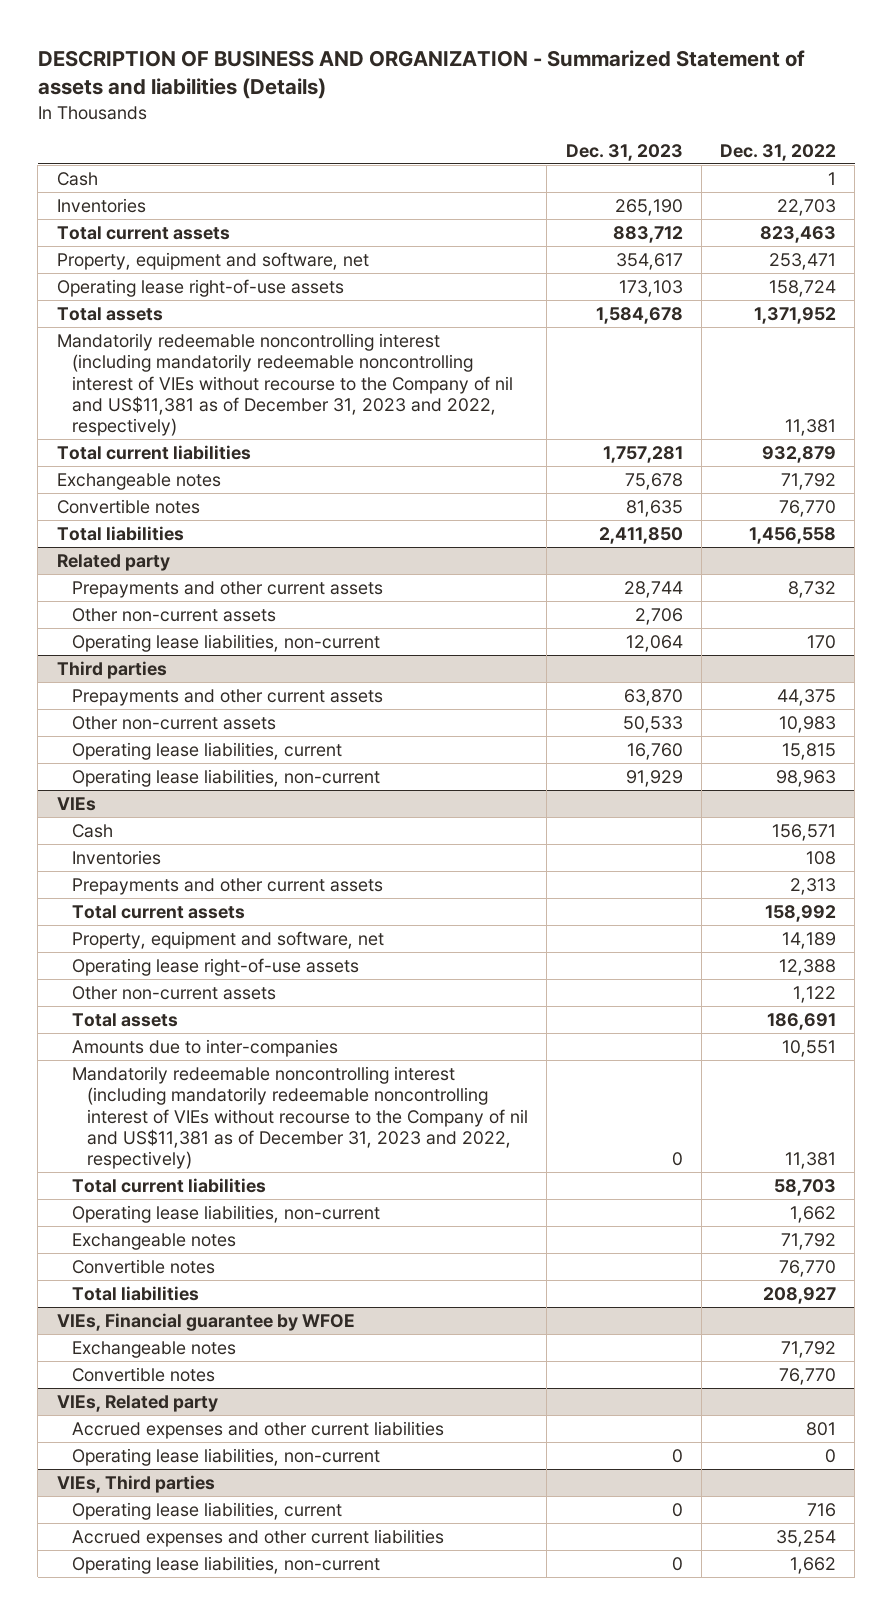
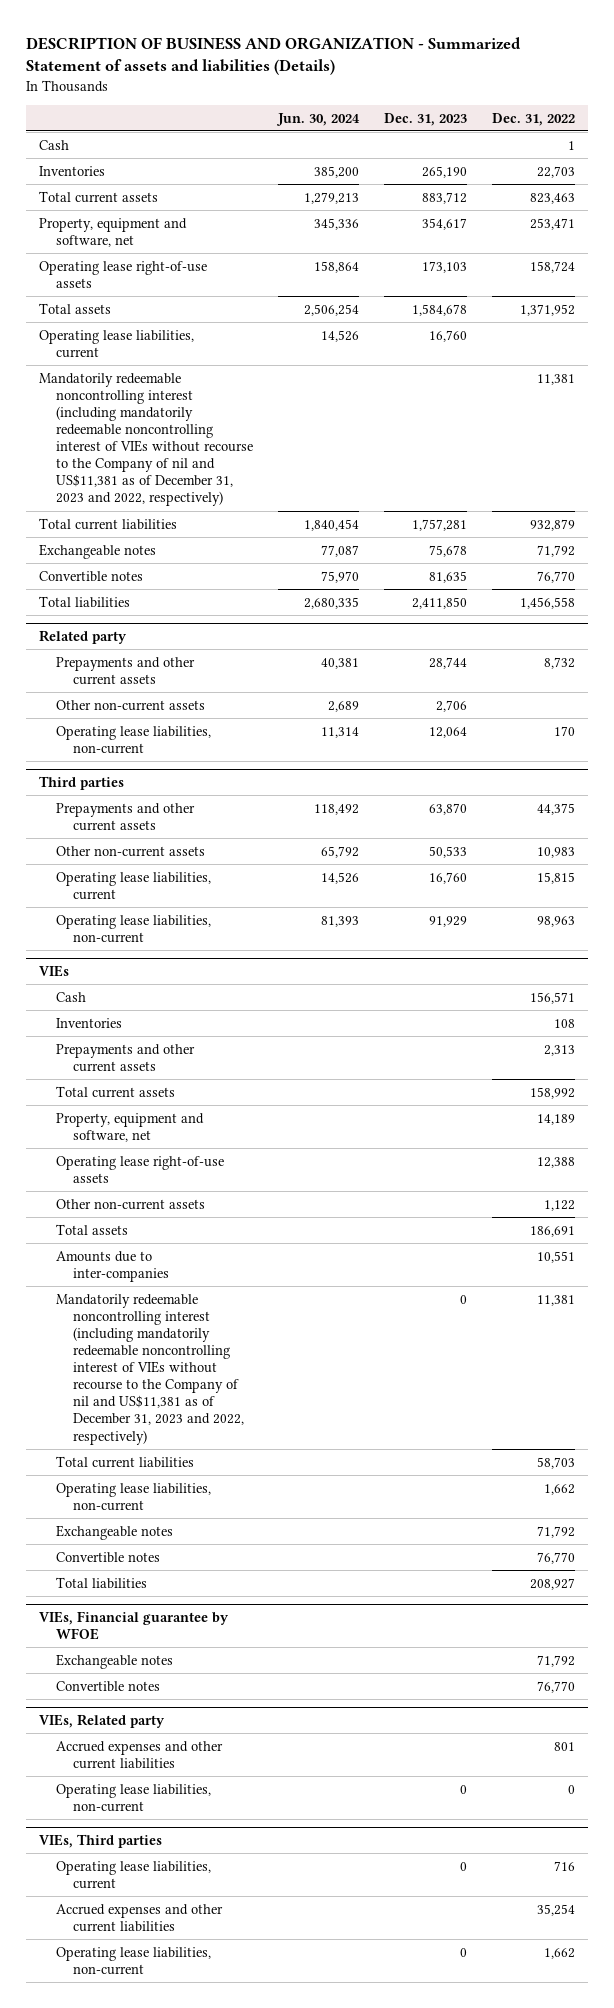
none -> [275,112,360,126] Jun. 30, 2024
none -> [38,329,194,358] Operating lease liabilities, current

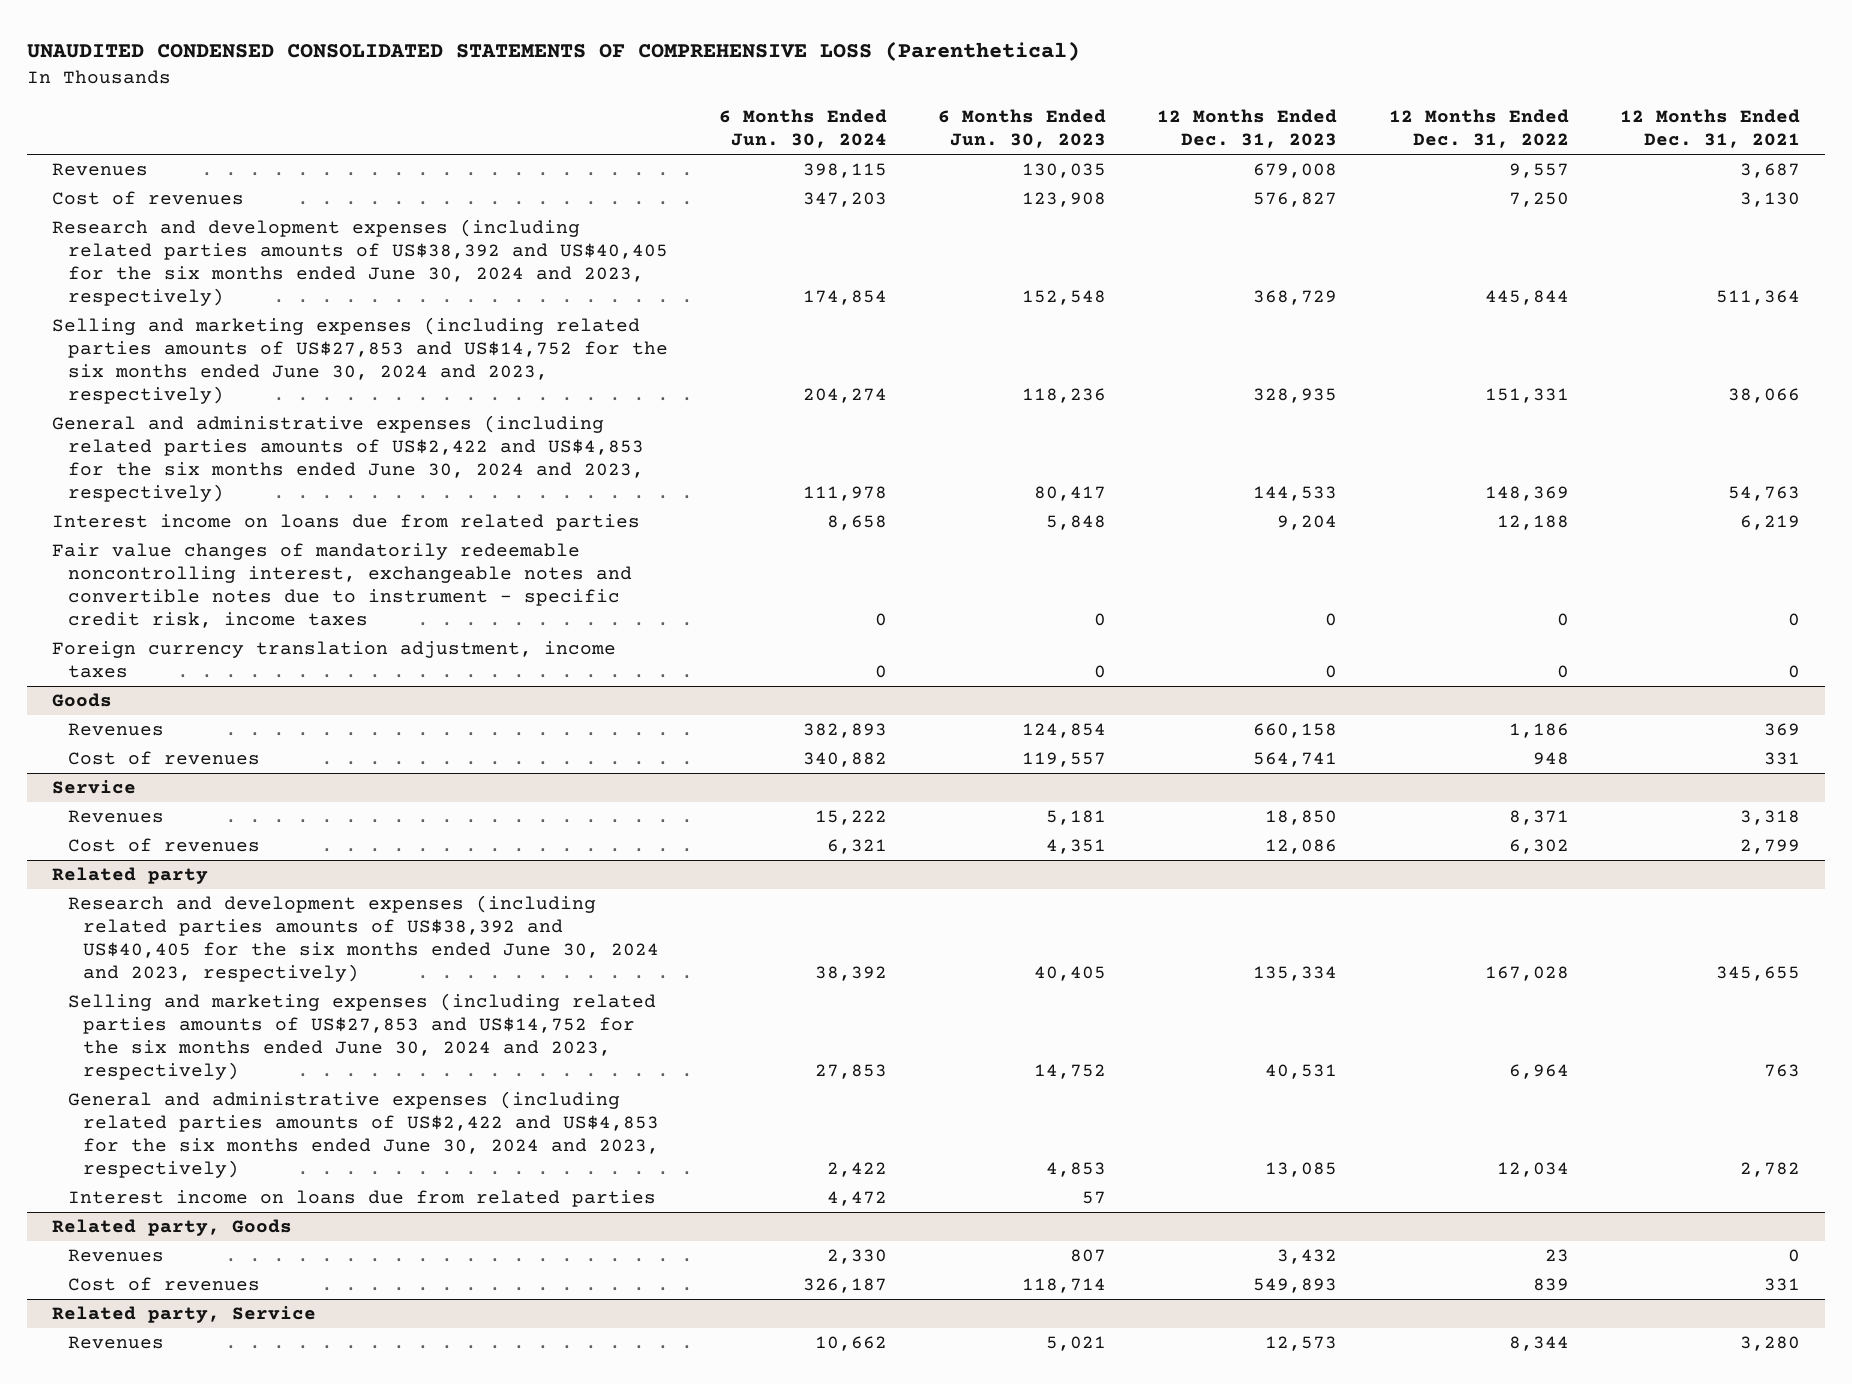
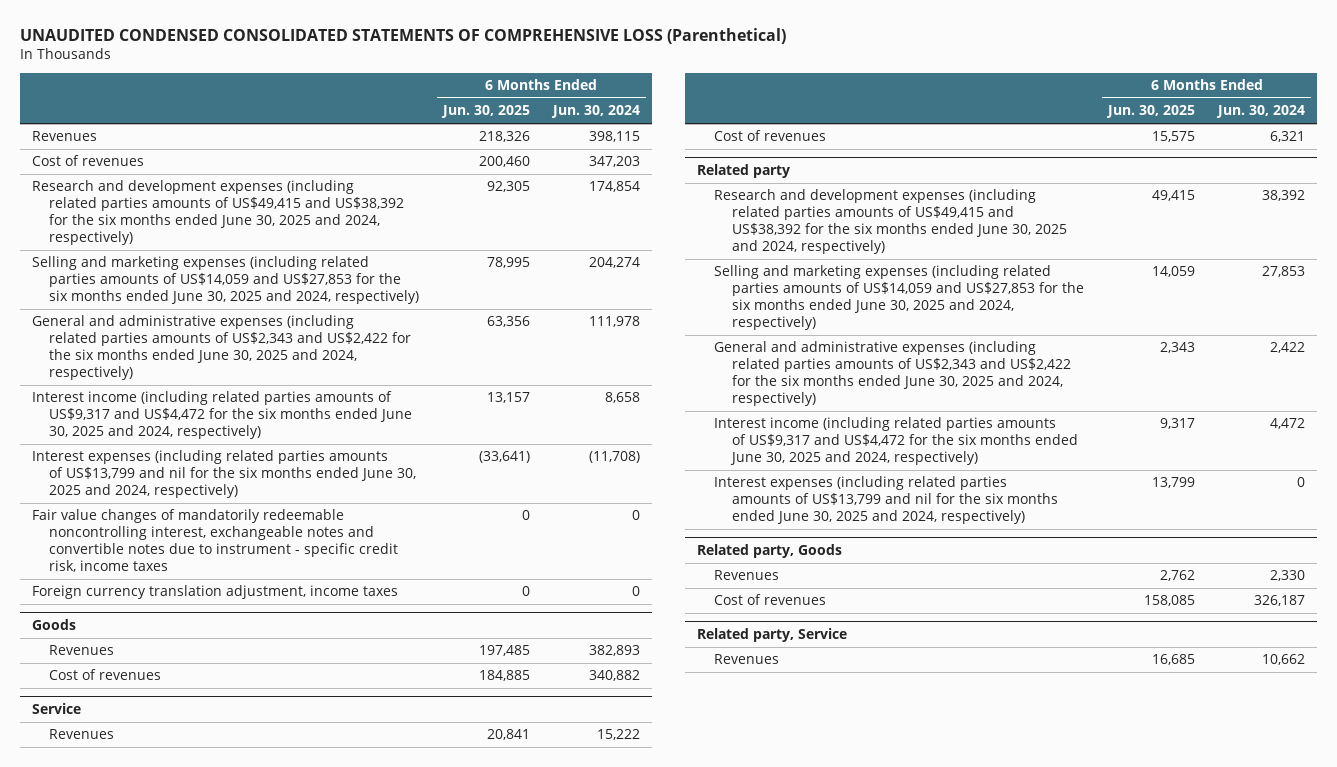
[938,109,1107,149] 6 Months Ended Jun. 30, 2023 -> none
[1157,109,1338,149] 12 Months Ended Dec. 31, 2023 -> none
[1388,109,1569,149] 12 Months Ended Dec. 31, 2022 -> none
[1619,109,1800,149] 12 Months Ended Dec. 31, 2021 -> none
none -> [440,105,530,119] Jun. 30, 2025
[52,219,668,307] Research and development expenses (including related parties amounts of US$38,392 and US$40,405 for the six months ended June 30, 2024 and 2023, respectively) -> [31,180,405,246] Research and development expenses (including related parties amounts of US$49,415 and US$38,392 for the six months ended June 30, 2025 and 2024, respectively)
[52,317,668,405] Selling and marketing expenses (including related parties amounts of US$27,853 and US$14,752 for the six months ended June 30, 2024 and 2023, respectively) -> [31,256,420,305] Selling and marketing expenses (including related parties amounts of US$14,059 and US$27,853 for the six months ended June 30, 2025 and 2024, respectively)
[52,415,644,503] General and administrative expenses (including related parties amounts of US$2,422 and US$4,853 for the six months ended June 30, 2024 and 2023, respectively) -> [31,315,412,381] General and administrative expenses (including related parties amounts of US$2,343 and US$2,422 for the six months ended June 30, 2025 and 2024, respectively)
[52,514,641,532] Interest income on loans due from related parties -> [31,391,413,440] Interest income (including related parties amounts of US$9,317 and US$4,472 for the six months ended June 30, 2025 and 2024, respectively)
none -> [31,450,417,499] Interest expenses (including related parties amounts of US$13,799 and nil for the six months ended June 30, 2025 and 2024, respectively)
[67,895,660,983] Research and development expenses (including related parties amounts of US$38,392 and US$40,405 for the six months ended June 30, 2024 and 2023, respectively) -> [714,189,1067,255] Research and development expenses (including related parties amounts of US$49,415 and US$38,392 for the six months ended June 30, 2025 and 2024, respectively)
[67,993,656,1081] Selling and marketing expenses (including related parties amounts of US$27,853 and US$14,752 for the six months ended June 30, 2024 and 2023, respectively) -> [714,265,1084,331] Selling and marketing expenses (including related parties amounts of US$14,059 and US$27,853 for the six months ended June 30, 2025 and 2024, respectively)
[67,1091,660,1179] General and administrative expenses (including related parties amounts of US$2,422 and US$4,853 for the six months ended June 30, 2024 and 2023, respectively) -> [714,341,1071,407] General and administrative expenses (including related parties amounts of US$2,343 and US$2,422 for the six months ended June 30, 2025 and 2024, respectively)
[67,1190,656,1208] Interest income on loans due from related parties -> [714,417,1078,466] Interest income (including related parties amounts of US$9,317 and US$4,472 for the six months ended June 30, 2025 and 2024, respectively)
none -> [714,476,1058,525] Interest expenses (including related parties amounts of US$13,799 and nil for the six months ended June 30, 2025 and 2024, respectively)

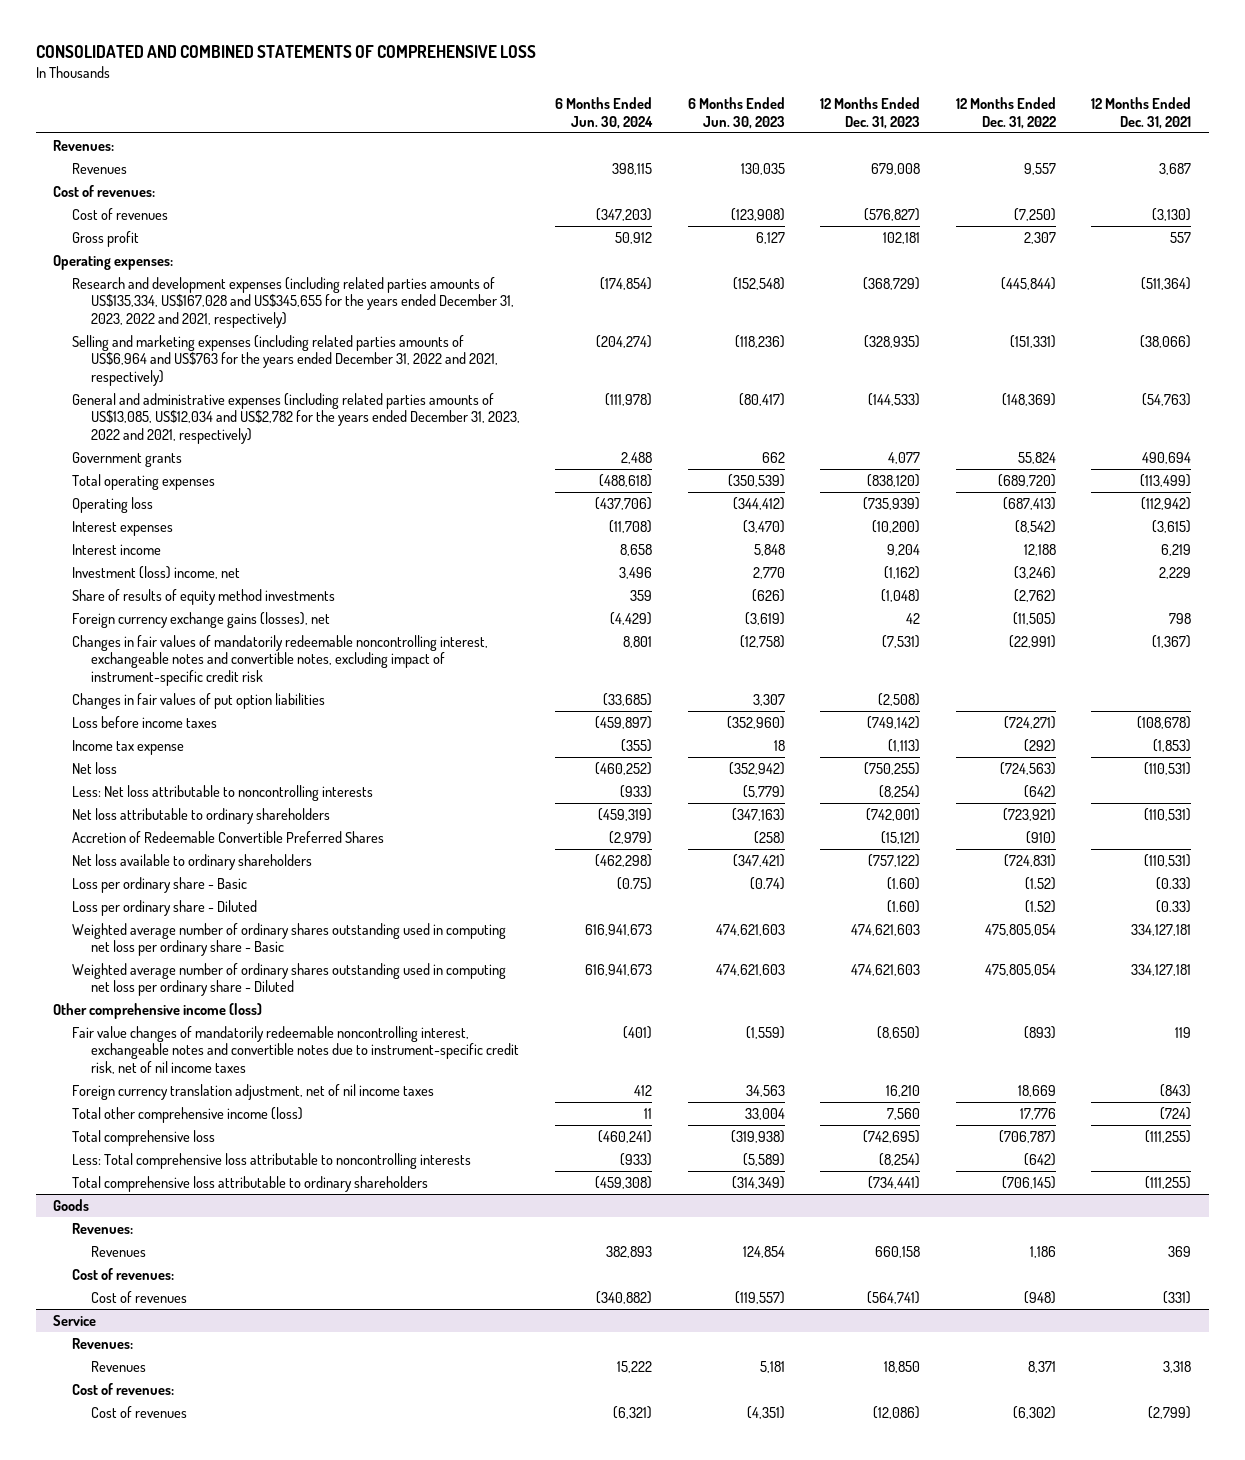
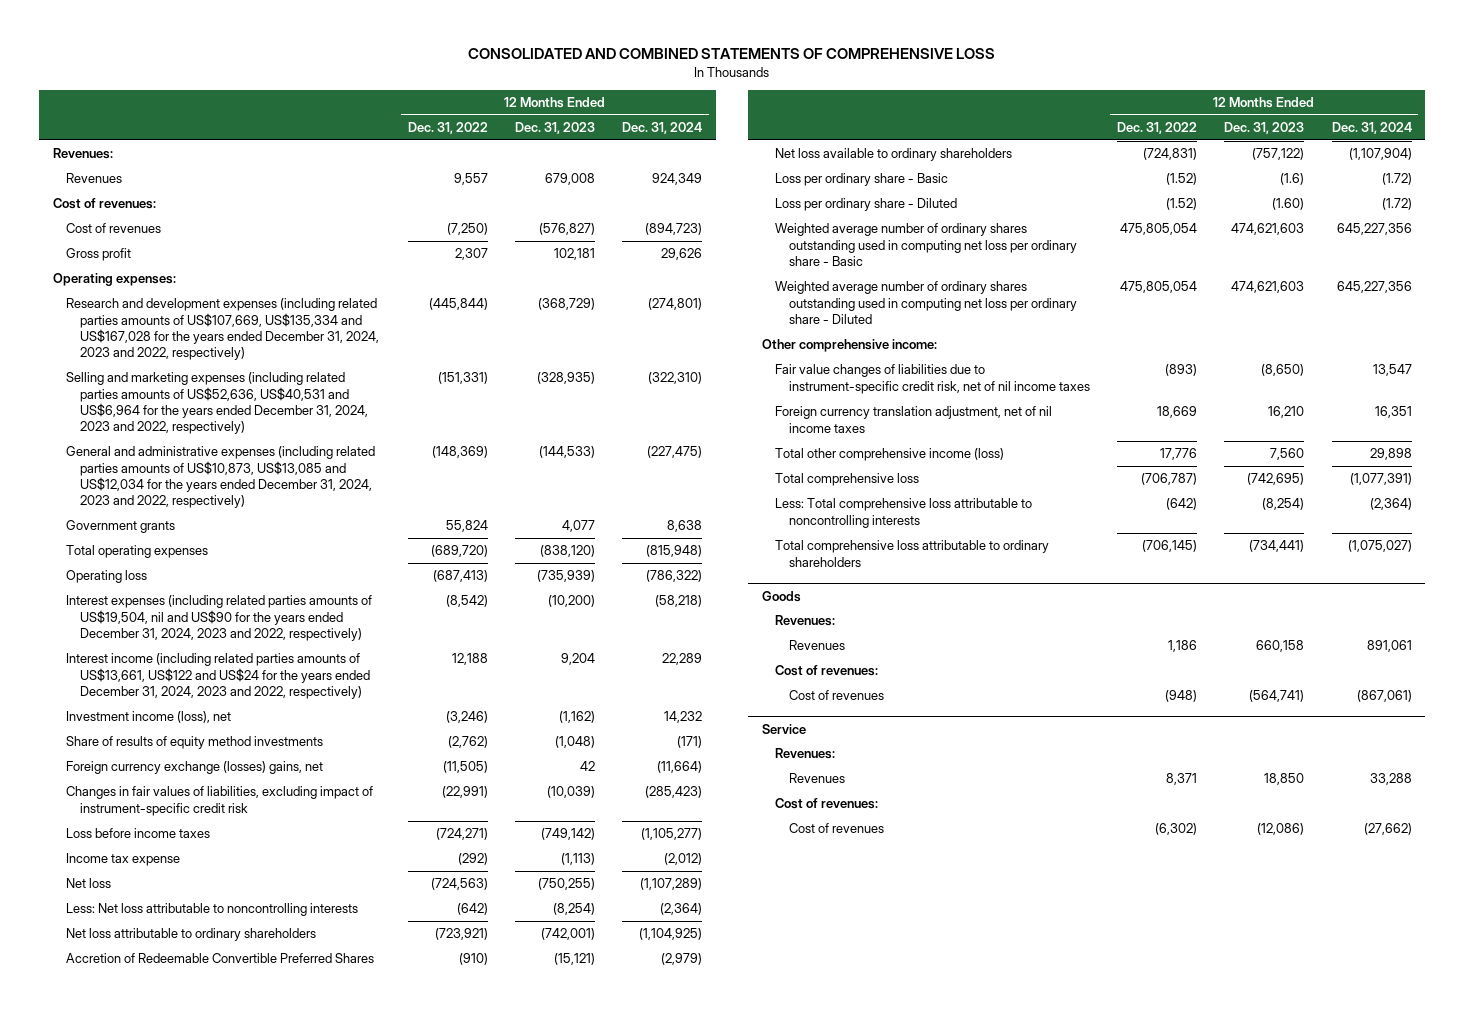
[555,97,654,129] 6 Months Ended Jun. 30, 2024 -> none
[687,97,785,129] 6 Months Ended Jun. 30, 2023 -> none
[1091,97,1192,129] 12 Months Ended Dec. 31, 2021 -> none
none -> [622,122,703,135] Dec. 31, 2024
[72,276,514,328] Research and development expenses (including related parties amounts of US$135,334, US$167,028 and US$345,655 for the years ended December 31, 2023, 2022 and 2021, respectively) -> [66,298,379,361] Research and development expenses (including related parties amounts of US$107,669, US$135,334 and US$167,028 for the years ended December 31, 2024, 2023 and 2022, respectively)
[72,334,498,386] Selling and marketing expenses (including related parties amounts of US$6,964 and US$763 for the years ended December 31, 2022 and 2021, respectively) -> [66,372,368,435] Selling and marketing expenses (including related parties amounts of US$52,636, US$40,531 and US$6,964 for the years ended December 31, 2024, 2023 and 2022, respectively)
[72,392,520,444] General and administrative expenses (including related parties amounts of US$13,085, US$12,034 and US$2,782 for the years ended December 31, 2023, 2022 and 2021, respectively) -> [66,446,376,509] General and administrative expenses (including related parties amounts of US$10,873, US$13,085 and US$12,034 for the years ended December 31, 2024, 2023 and 2022, respectively)
[72,520,174,536] Interest expenses -> [66,595,373,642] Interest expenses (including related parties amounts of US$19,504, nil and US$90 for the years ended December 31, 2024, 2023 and 2022, respectively)
[72,543,162,555] Interest income -> [66,653,370,700] Interest income (including related parties amounts of US$13,661, US$122 and US$24 for the years ended December 31, 2024, 2023 and 2022, respectively)
[72,565,241,579] Investment (loss) income, net -> [66,711,232,724] Investment income (loss), net
[72,692,326,709] Changes in fair values of put option liabilities -> none
[72,611,331,628] Foreign currency exchange gains (losses), net -> [66,761,324,775] Foreign currency exchange (losses) gains, net
[72,634,489,686] Changes in fair values of mandatorily redeemable noncontrolling interest, exchangeable notes and convertible notes, excluding impact of instrument-specific credit risk -> [66,786,374,816] Changes in fair values of liabilities, excluding impact of instrument-specific credit risk
[882,634,921,648] (7,531) -> [547,786,596,799] (10,039)
[887,876,921,890] (1.60) -> [1280,173,1305,186] (1.6)
[53,1002,263,1019] Other comprehensive income (loss) -> [761,339,937,353] Other comprehensive income:
[72,1025,519,1074] Fair value changes of mandatorily redeemable noncontrolling interest, exchangeable notes and convertible notes due to instrument-specific credit risk, net of nil income taxes -> [775,364,1091,394] Fair value changes of liabilities due to instrument-specific credit risk, net of nil income taxes

